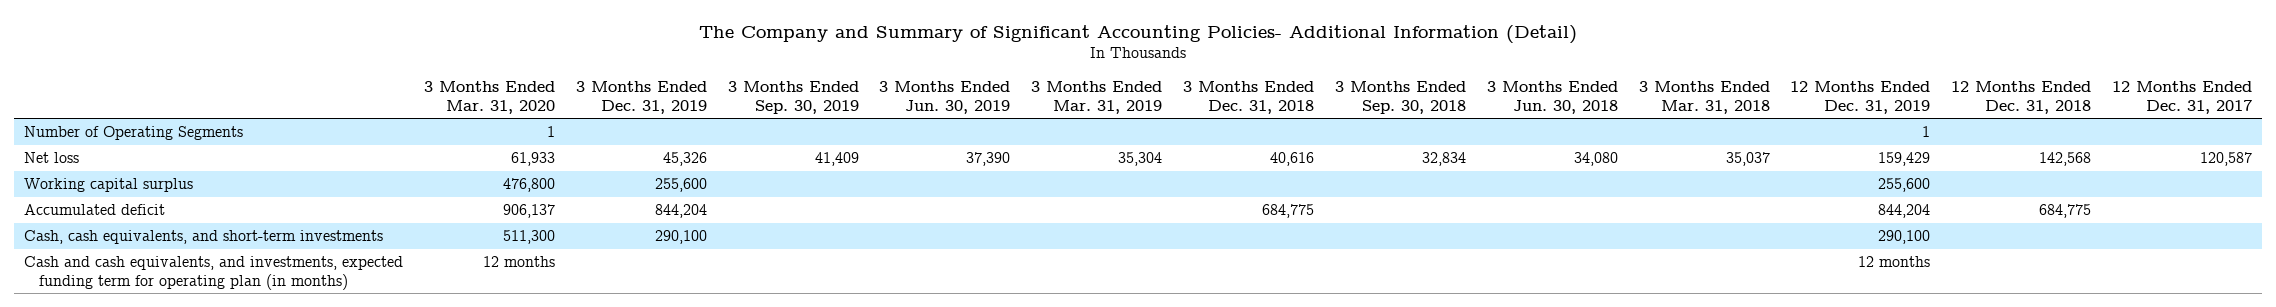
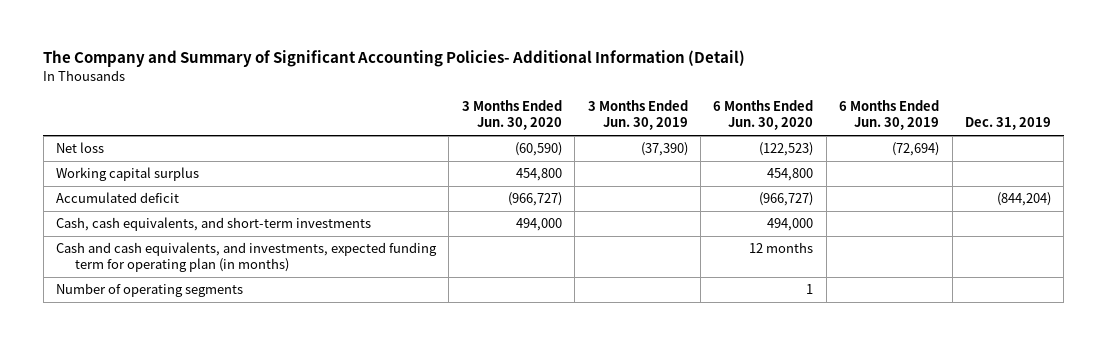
[423,81,555,114] 3 Months Ended Mar. 31, 2020 -> none
[575,81,707,114] 3 Months Ended Dec. 31, 2019 -> none
[727,81,859,114] 3 Months Ended Sep. 30, 2019 -> none
[1031,81,1163,114] 3 Months Ended Mar. 31, 2019 -> none
[1183,81,1315,114] 3 Months Ended Dec. 31, 2018 -> none
[1334,81,1466,114] 3 Months Ended Sep. 30, 2018 -> none
[1486,81,1618,114] 3 Months Ended Jun. 30, 2018 -> none
[1638,81,1770,114] 3 Months Ended Mar. 31, 2018 -> none
[1790,81,1931,114] 12 Months Ended Dec. 31, 2019 -> none
[1951,81,2092,114] 12 Months Ended Dec. 31, 2018 -> none
[2111,81,2252,114] 12 Months Ended Dec. 31, 2017 -> none
none -> [461,100,562,131] 3 Months Ended Jun. 30, 2020
none -> [713,100,814,131] 6 Months Ended Jun. 30, 2020
none -> [839,100,940,131] 6 Months Ended Jun. 30, 2019
none -> [965,117,1052,131] Dec. 31, 2019
[24,126,244,141] Number of Operating Segments -> none
[966,152,1011,167] 37,390 -> [640,142,688,157] (37,390)
none -> [55,283,243,298] Number of operating segments

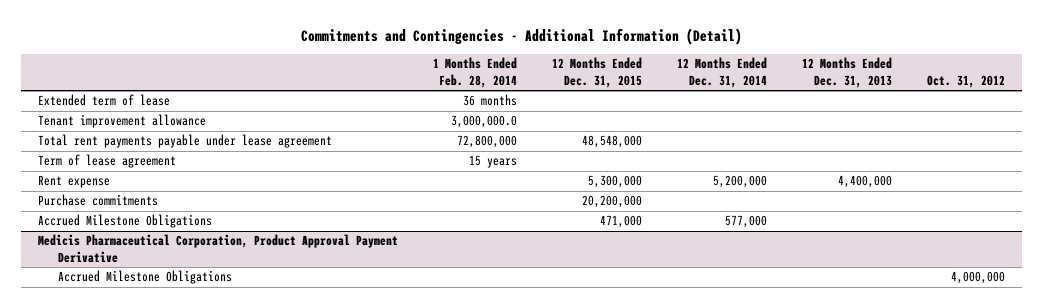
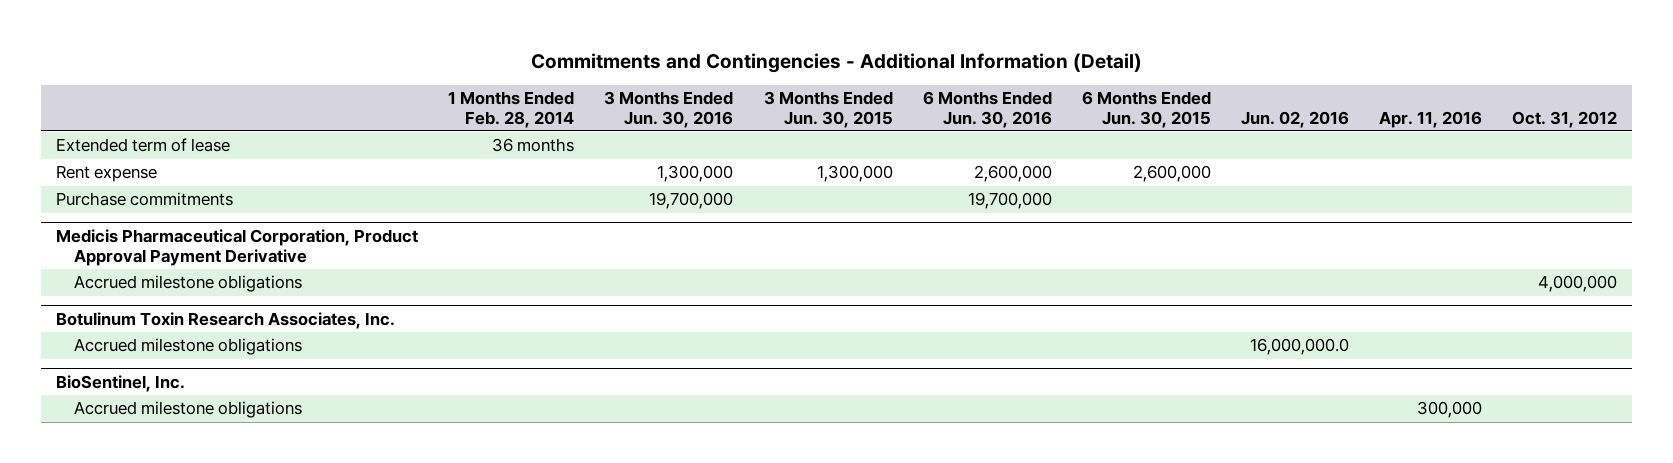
[552,57,643,88] 12 Months Ended Dec. 31, 2015 -> none
[676,57,767,88] 12 Months Ended Dec. 31, 2014 -> none
[801,57,892,88] 12 Months Ended Dec. 31, 2013 -> none
none -> [604,91,734,128] 3 Months Ended Jun. 30, 2016
none -> [763,91,893,128] 3 Months Ended Jun. 30, 2015
none -> [922,91,1052,128] 6 Months Ended Jun. 30, 2016
none -> [1081,91,1211,128] 6 Months Ended Jun. 30, 2015
none -> [1240,110,1349,128] Jun. 02, 2016
none -> [1379,110,1483,128] Apr. 11, 2016
[38,114,207,129] Tenant improvement allowance -> none
[38,134,333,149] Total rent payments payable under lease agreement -> none
[38,154,177,169] Term of lease agreement -> none
[38,214,213,229] Accrued Milestone Obligations -> none
[57,270,232,285] Accrued Milestone Obligations -> [73,275,302,293] Accrued milestone obligations
none -> [56,312,396,330] Botulinum Toxin Research Associates, Inc.
none -> [73,338,302,356] Accrued milestone obligations
none -> [56,375,186,393] BioSentinel, Inc.
none -> [73,401,302,419] Accrued milestone obligations

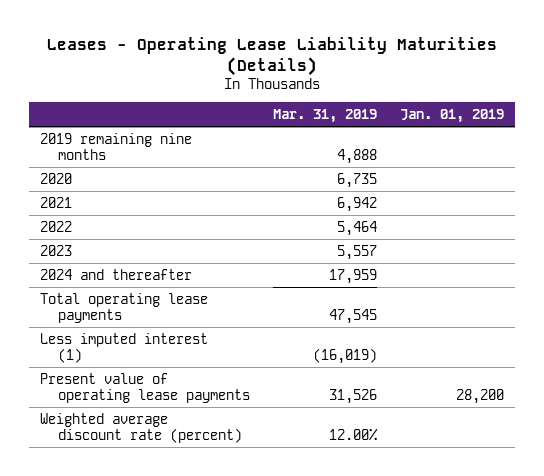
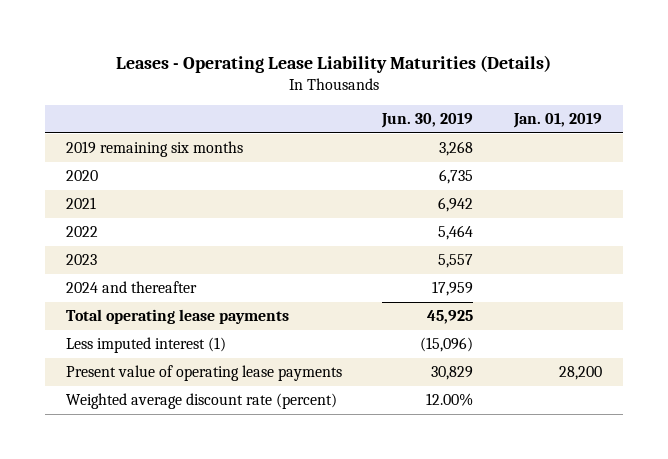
[272,108,377,123] Mar. 31, 2019 -> none
none -> [381,113,474,129] Jun. 30, 2019
[40,132,193,161] 2019 remaining nine months -> [65,141,243,158] 2019 remaining six months

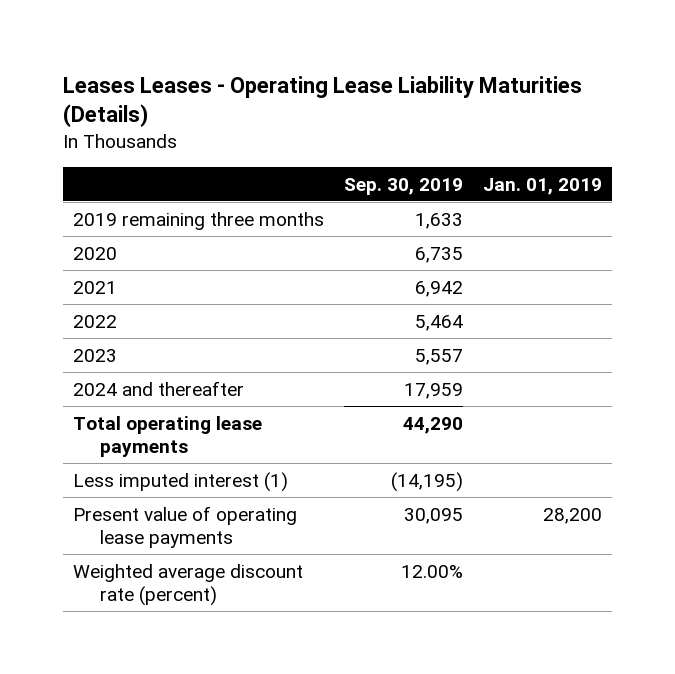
[115,54,551,73] Leases - Operating Lease Liability Maturities (Details) -> [63,75,583,128] Leases Leases - Operating Lease Liability Maturities (Details)
[381,113,474,129] Jun. 30, 2019 -> none
none -> [343,177,463,195] Sep. 30, 2019
[65,141,243,158] 2019 remaining six months -> [73,211,325,230] 2019 remaining three months

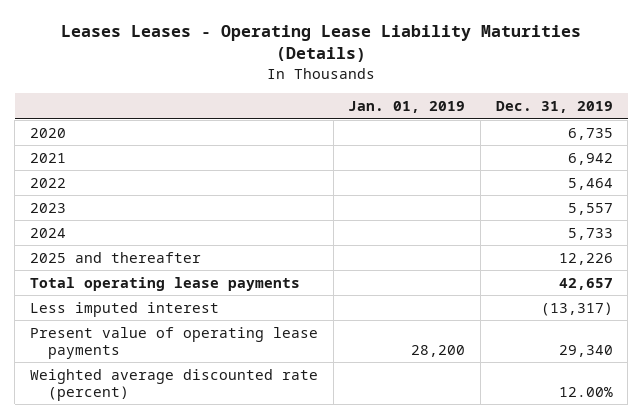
[343,177,463,195] Sep. 30, 2019 -> none
none -> [495,101,613,114] Dec. 31, 2019
[73,211,325,230] 2019 remaining three months -> none
none -> [29,227,66,238] 2024
[73,380,245,396] 2024 and thereafter -> [29,251,201,263] 2025 and thereafter
[73,471,289,492] Less imputed interest (1) -> [29,301,219,317] Less imputed interest
[73,563,304,607] Weighted average discount rate (percent) -> [29,368,318,401] Weighted average discounted rate (percent)

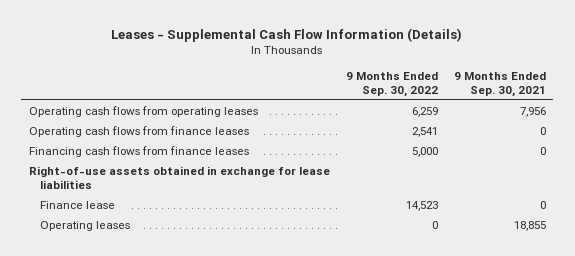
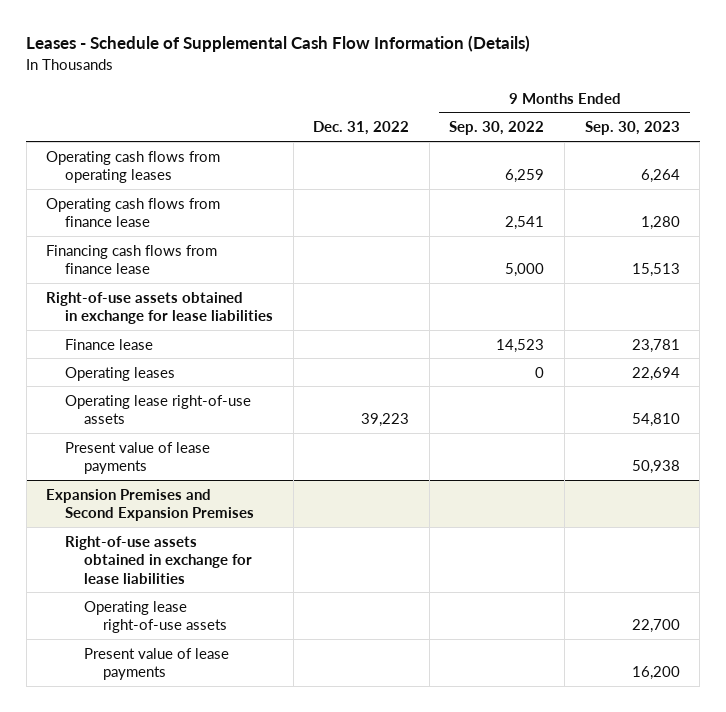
[111,27,463,42] Leases - Supplemental Cash Flow Information (Details) -> [26,35,531,53] Leases - Schedule of Supplemental Cash Flow Information (Details)
[453,71,546,97] 9 Months Ended Sep. 30, 2021 -> none
none -> [313,121,410,136] Dec. 31, 2022
none -> [584,121,680,136] Sep. 30, 2023
[28,126,249,138] Operating cash flows from finance leases -> [46,197,221,228] Operating cash flows from finance lease
[28,146,249,158] Financing cash flows from finance leases -> [46,244,218,275] Financing cash flows from finance lease
none -> [65,394,252,425] Operating lease right-of-use assets
none -> [65,441,211,475] Present value of lease payments
none -> [46,488,255,522] Expansion Premises and Second Expansion Premises
none -> [65,535,252,584] Right-of-use assets obtained in exchange for lease liabilities
none -> [83,600,227,634] Operating lease right-of-use assets
none -> [83,647,229,681] Present value of lease payments

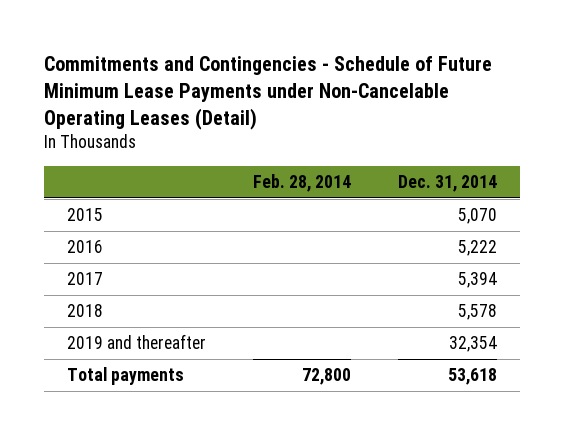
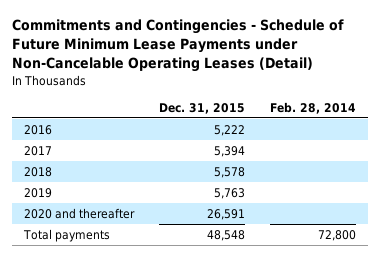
[397,174,497,192] Dec. 31, 2014 -> none
none -> [159,102,246,114] Dec. 31, 2015
[67,207,104,221] 2015 -> none
none -> [24,187,53,198] 2019
[67,333,207,349] 2019 and thereafter -> [24,207,136,219] 2020 and thereafter

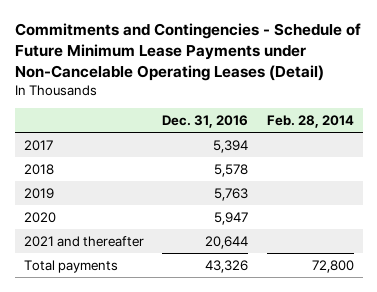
[159,102,246,114] Dec. 31, 2015 -> none
none -> [162,114,249,128] Dec. 31, 2016
[24,124,53,135] 2016 -> none
none -> [23,211,56,223] 2020
[24,207,136,219] 2020 and thereafter -> [23,235,144,247] 2021 and thereafter

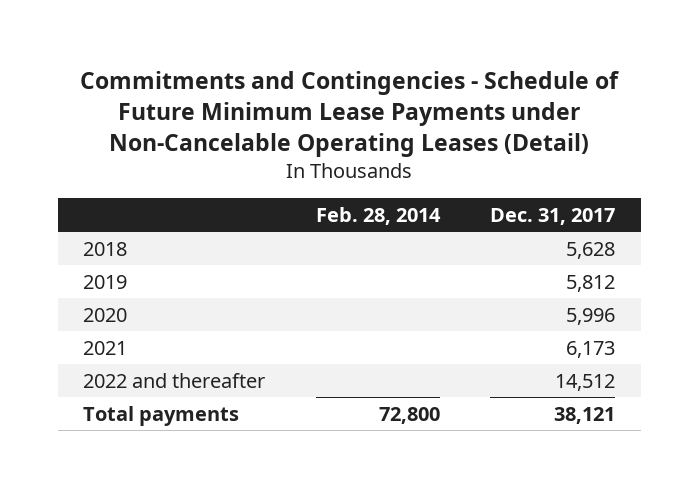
[162,114,249,128] Dec. 31, 2016 -> none
none -> [490,207,616,225] Dec. 31, 2017
[23,139,53,151] 2017 -> none
none -> [83,340,128,355] 2021
[23,235,144,247] 2021 and thereafter -> [83,372,266,388] 2022 and thereafter

